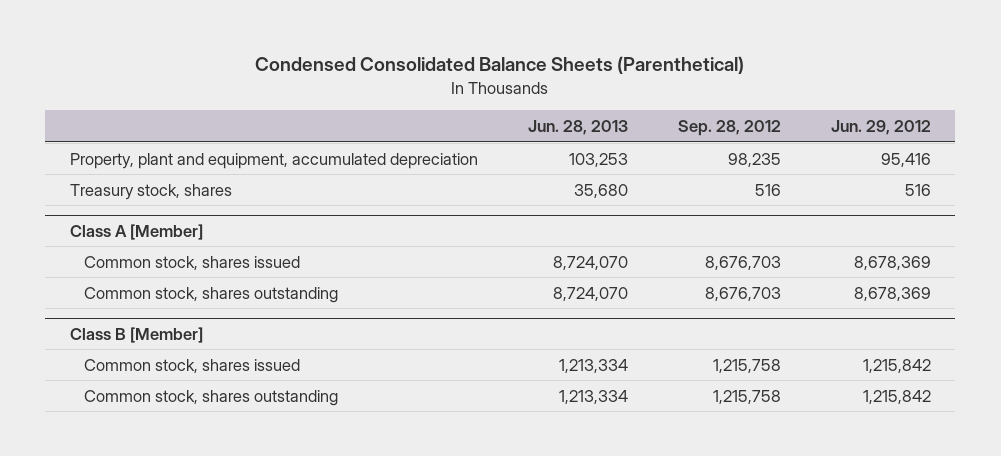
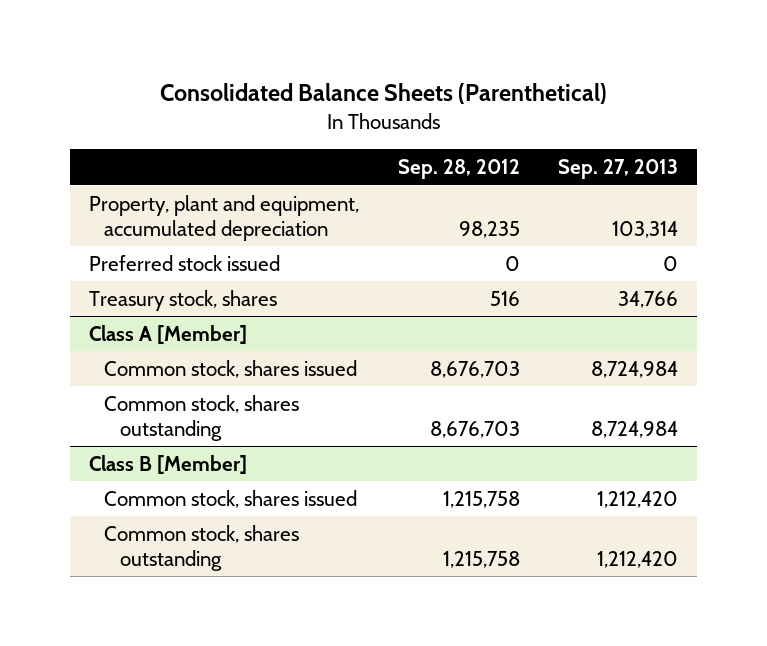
[255,56,745,75] Condensed Consolidated Balance Sheets (Parenthetical) -> [159,83,607,105] Consolidated Balance Sheets (Parenthetical)
[527,120,628,136] Jun. 28, 2013 -> none
[830,120,931,136] Jun. 29, 2012 -> none
none -> [558,159,679,180] Sep. 27, 2013
none -> [89,254,281,271] Preferred stock issued

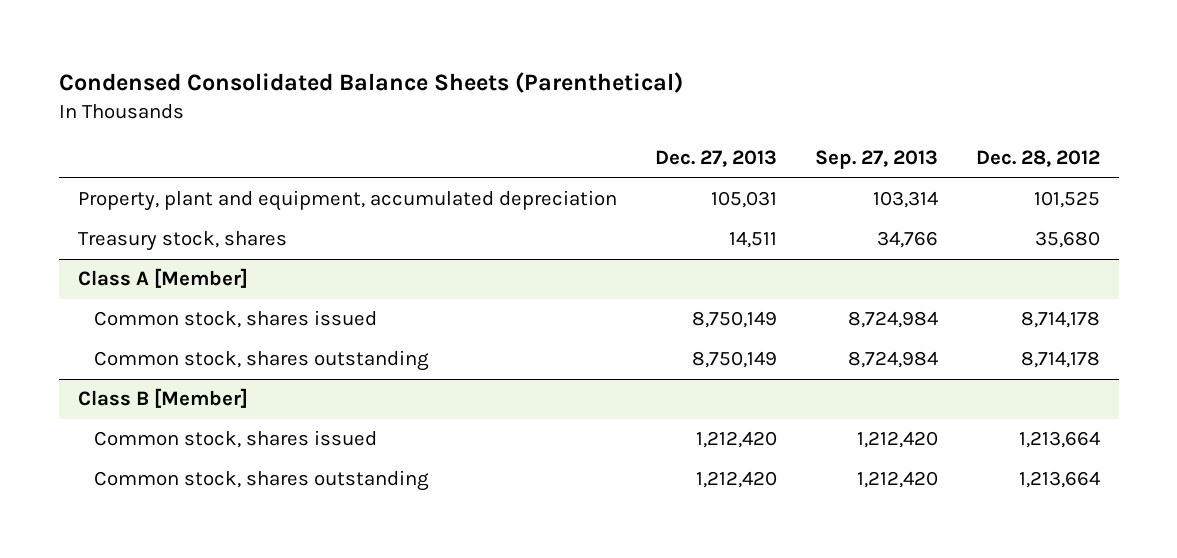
[159,83,607,105] Consolidated Balance Sheets (Parenthetical) -> [58,72,683,94] Condensed Consolidated Balance Sheets (Parenthetical)
[397,159,520,180] Sep. 28, 2012 -> none
none -> [654,150,777,168] Dec. 27, 2013
none -> [975,150,1100,168] Dec. 28, 2012
[89,254,281,271] Preferred stock issued -> none

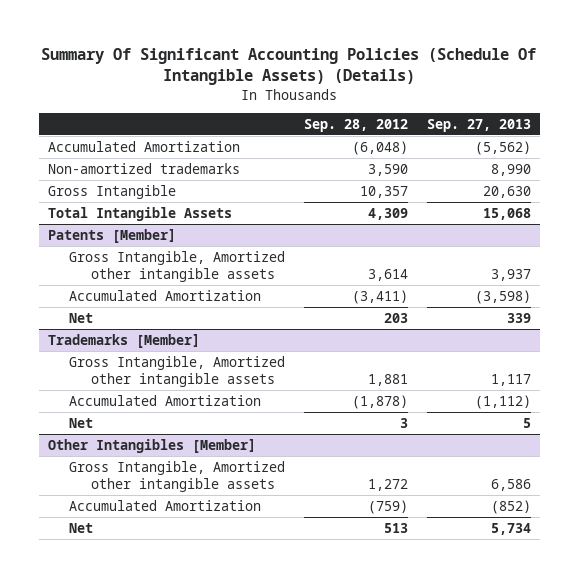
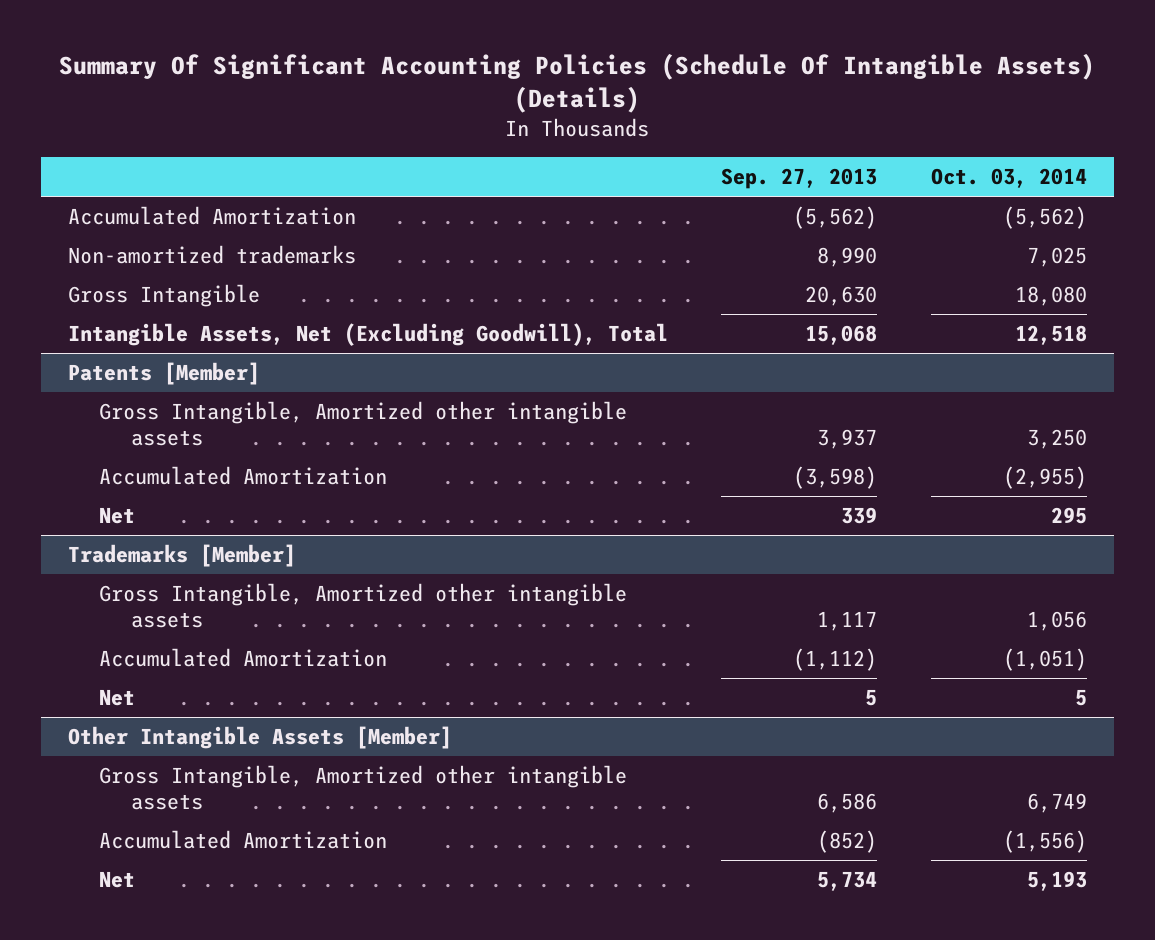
[304,118,409,132] Sep. 28, 2012 -> none
none -> [931,167,1088,188] Oct. 03, 2014
[47,206,232,221] Total Intangible Assets -> [67,323,668,347] Intangible Assets, Net (Excluding Goodwill), Total
[47,438,256,453] Other Intangibles [Member] -> none
none -> [67,726,452,750] Other Intangible Assets [Member]

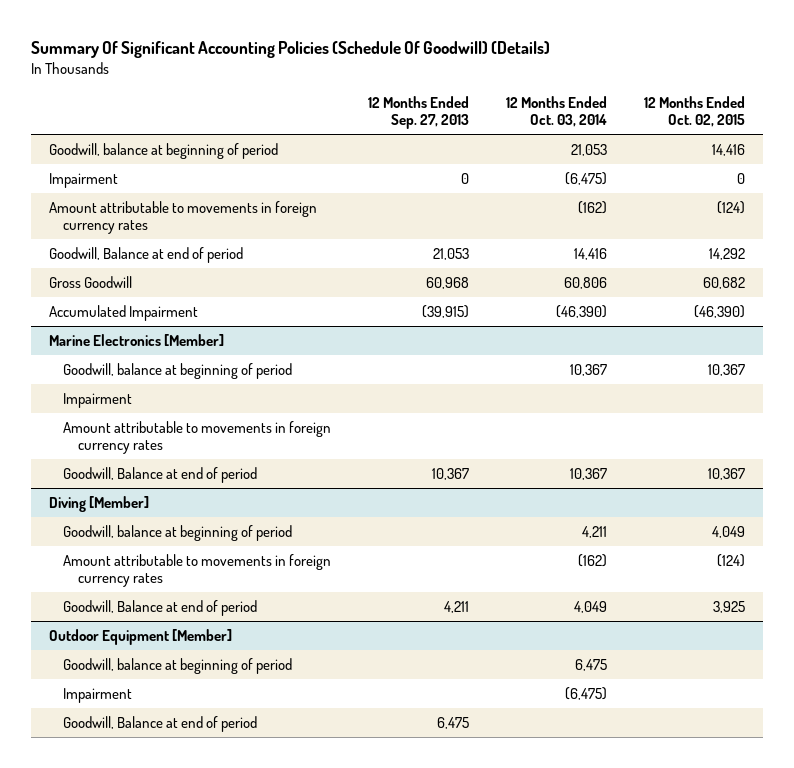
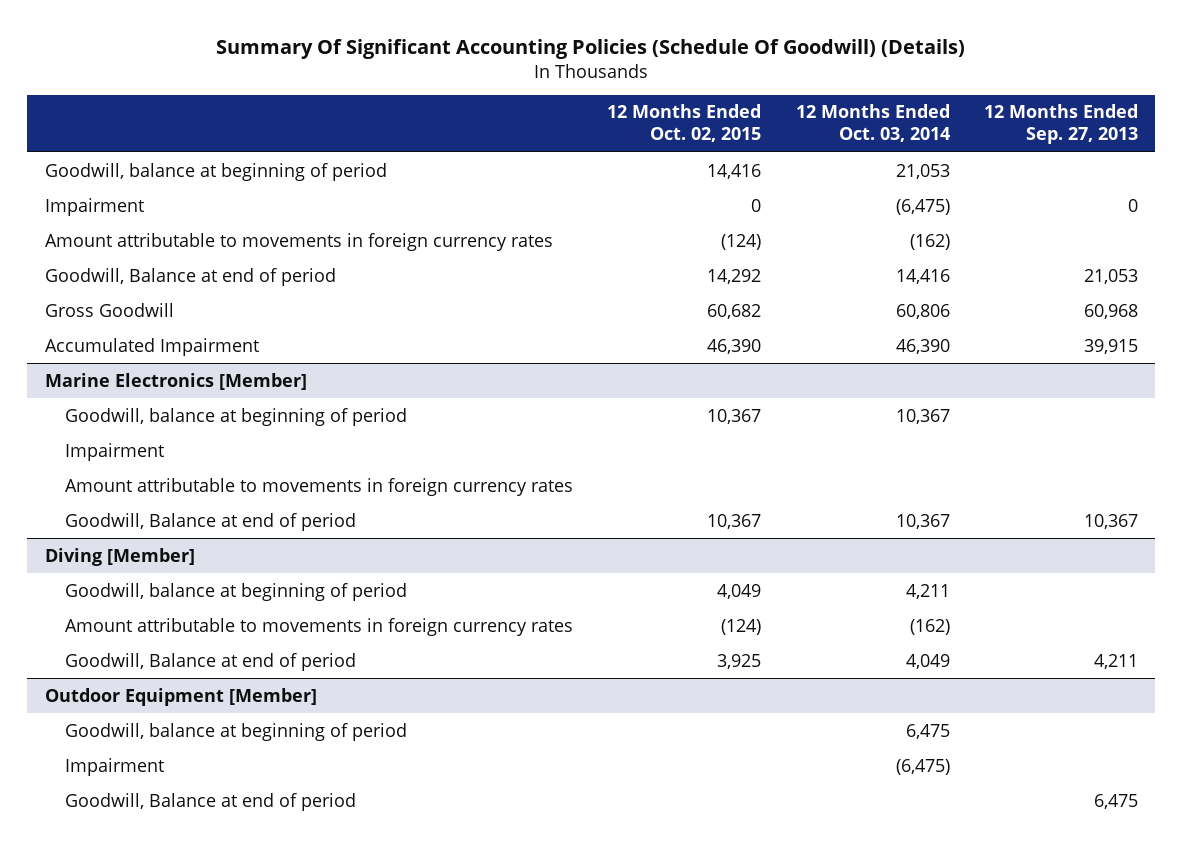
[422,304,470,318] (39,915) -> [1084,338,1139,354] 39,915
[555,304,607,318] (46,390) -> [895,338,950,354] 46,390
[693,304,745,318] (46,390) -> [707,338,762,354] 46,390

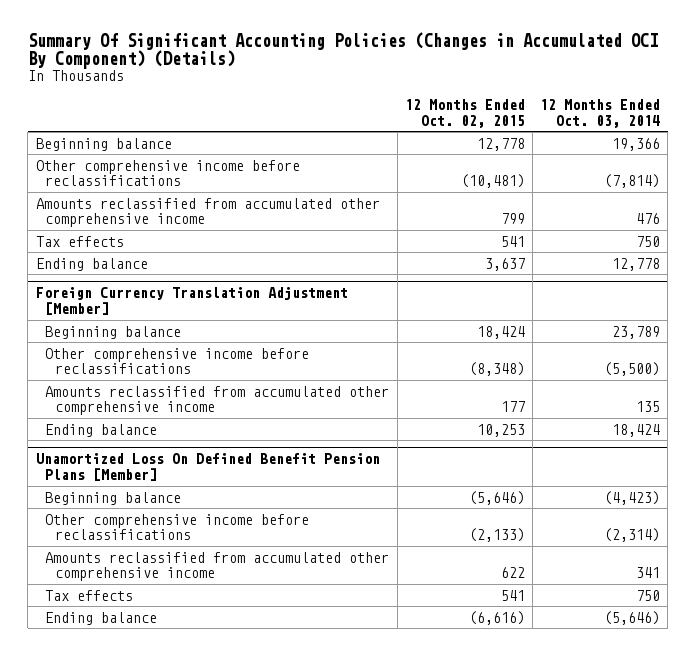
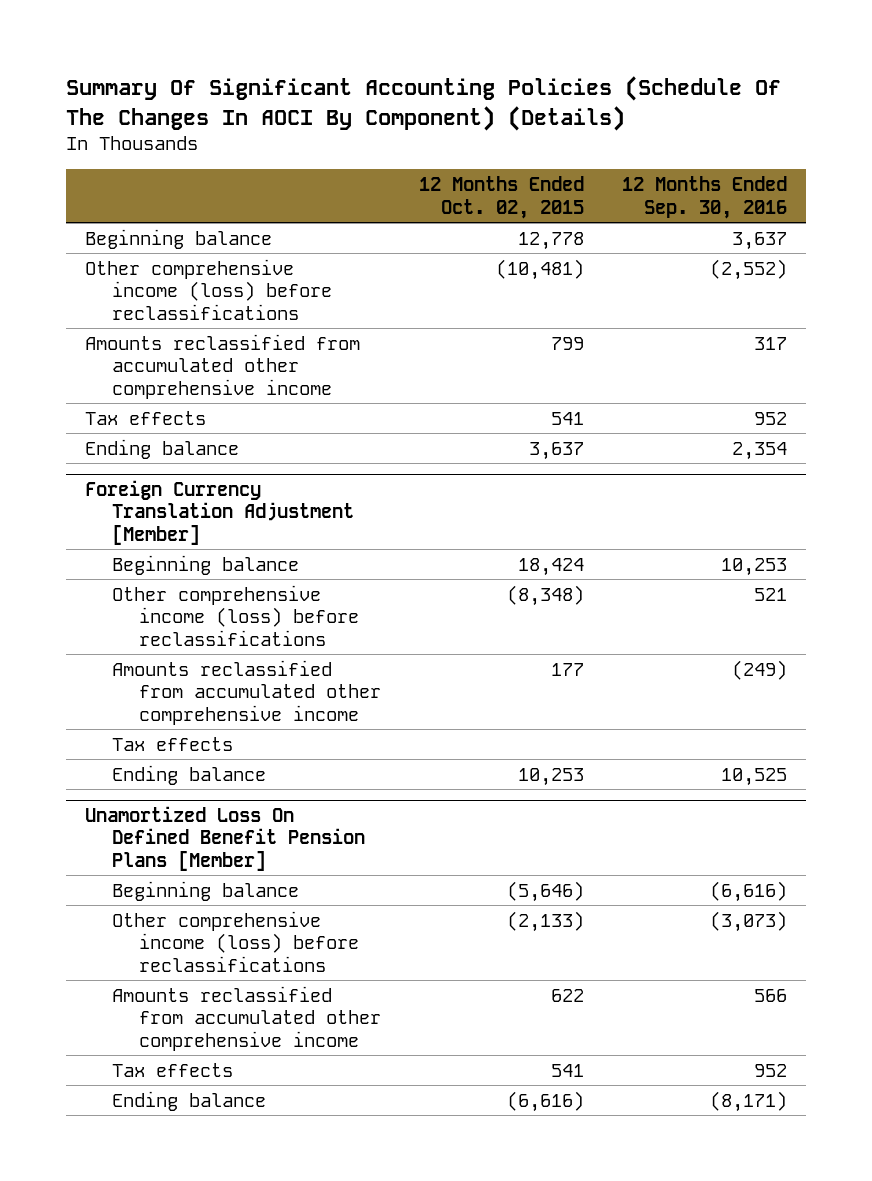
[27,31,658,70] Summary Of Significant Accounting Policies (Changes in Accumulated OCI By Component) (Details) -> [65,76,781,131] Summary Of Significant Accounting Policies (Schedule Of The Changes In AOCI By Component) (Details)
[540,99,661,128] 12 Months Ended Oct. 03, 2014 -> none
none -> [622,176,788,219] 12 Months Ended Sep. 30, 2016
[35,159,300,187] Other comprehensive income before reclassifications -> [84,258,333,320] Other comprehensive income (loss) before reclassifications
[45,347,310,375] Other comprehensive income before reclassifications -> [112,584,360,646] Other comprehensive income (loss) before reclassifications
none -> [112,736,234,751] Tax effects
[45,513,310,541] Other comprehensive income before reclassifications -> [112,910,360,972] Other comprehensive income (loss) before reclassifications

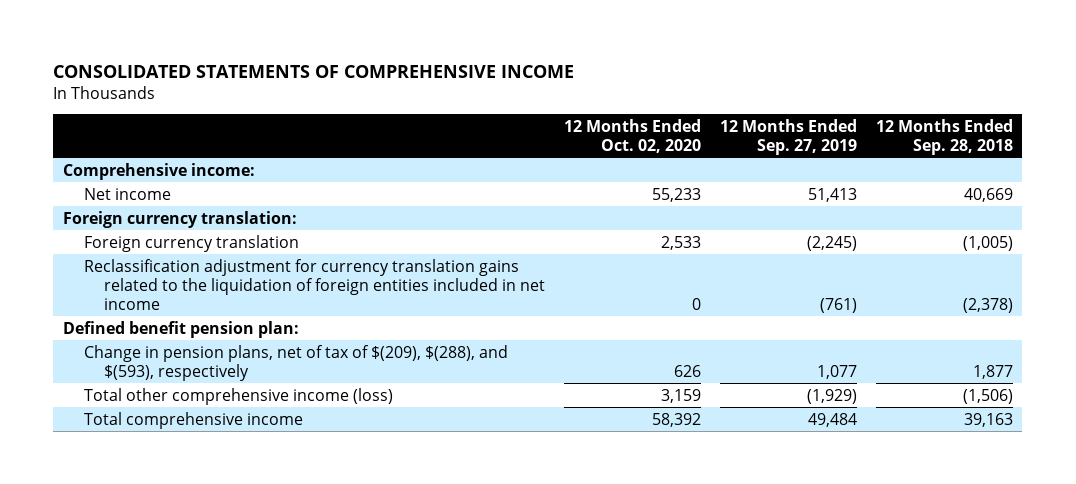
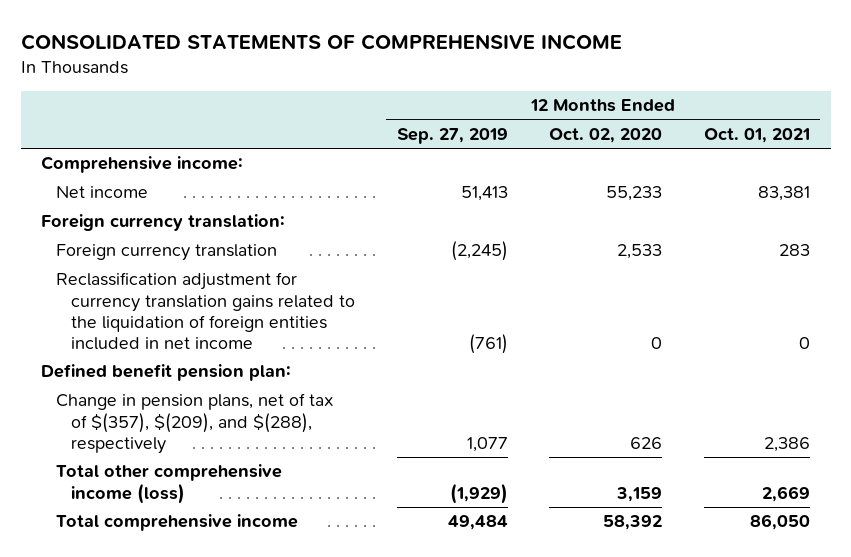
[875,118,1013,155] 12 Months Ended Sep. 28, 2018 -> none
none -> [703,127,810,143] Oct. 01, 2021
[83,344,508,381] Change in pension plans, net of tax of $(209), $(288), and $(593), respectively -> [56,393,334,454] Change in pension plans, net of tax of $(357), $(209), and $(288), respectively

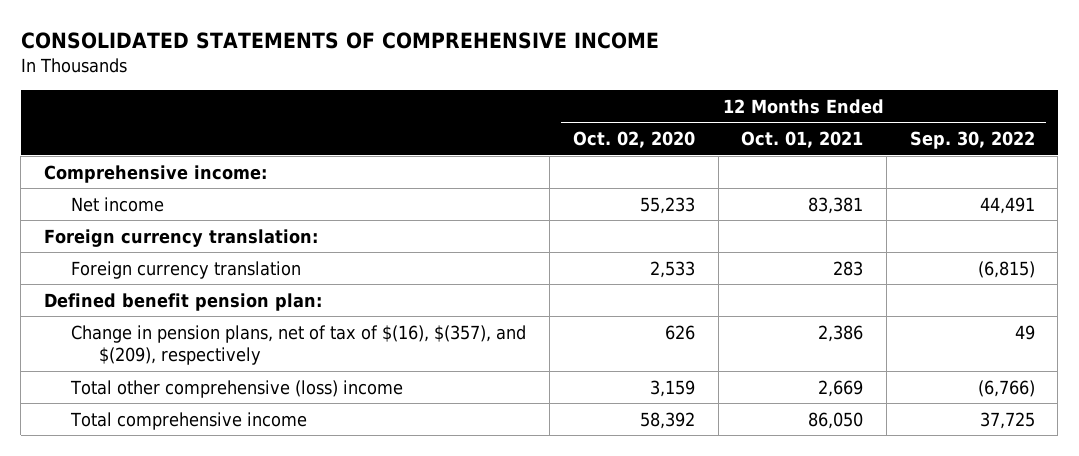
[396,127,508,144] Sep. 27, 2019 -> none
none -> [909,131,1035,150] Sep. 30, 2022
[56,272,356,350] Reclassification adjustment for currency translation gains related to the liquidation of foreign entities included in net income -> none
[56,393,334,454] Change in pension plans, net of tax of $(357), $(209), and $(288), respectively -> [71,324,527,366] Change in pension plans, net of tax of $(16), $(357), and $(209), respectively
[56,464,283,504] Total other comprehensive income (loss) -> [70,379,404,398] Total other comprehensive (loss) income

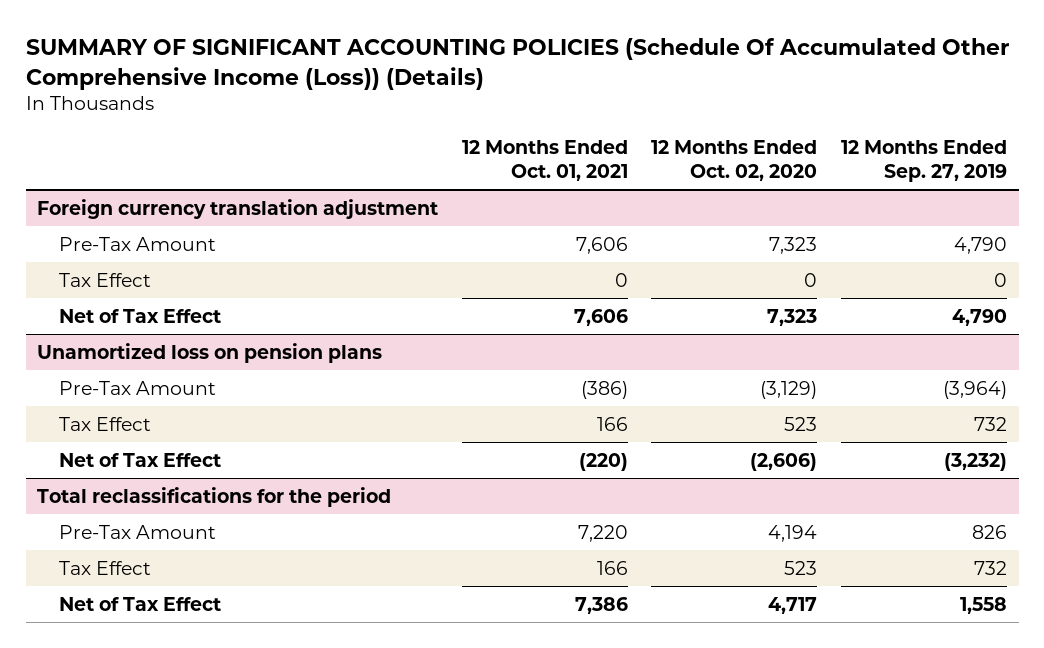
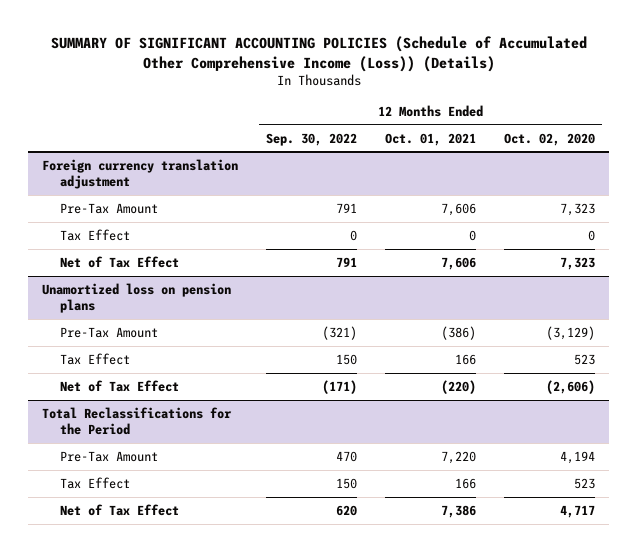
[25,38,1009,90] SUMMARY OF SIGNIFICANT ACCOUNTING POLICIES (Schedule Of Accumulated Other Comprehensive Income (Loss)) (Details) -> [50,36,587,73] SUMMARY OF SIGNIFICANT ACCOUNTING POLICIES (Schedule of Accumulated Other Comprehensive Income (Loss)) (Details)
[840,140,1007,183] 12 Months Ended Sep. 27, 2019 -> none
none -> [266,132,358,146] Sep. 30, 2022
[37,486,392,507] Total reclassifications for the period -> [42,406,233,436] Total Reclassifications for the Period

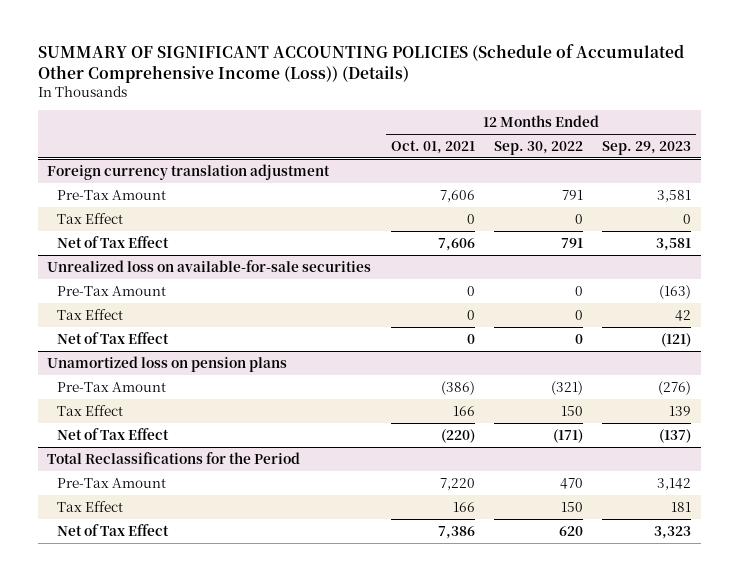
[504,132,596,146] Oct. 02, 2020 -> none
none -> [602,140,692,155] Sep. 29, 2023
none -> [47,259,372,272] Unrealized loss on available-for-sale securities
none -> [56,285,166,296] Pre-Tax Amount
none -> [56,308,123,320] Tax Effect
none -> [56,331,169,344] Net of Tax Effect

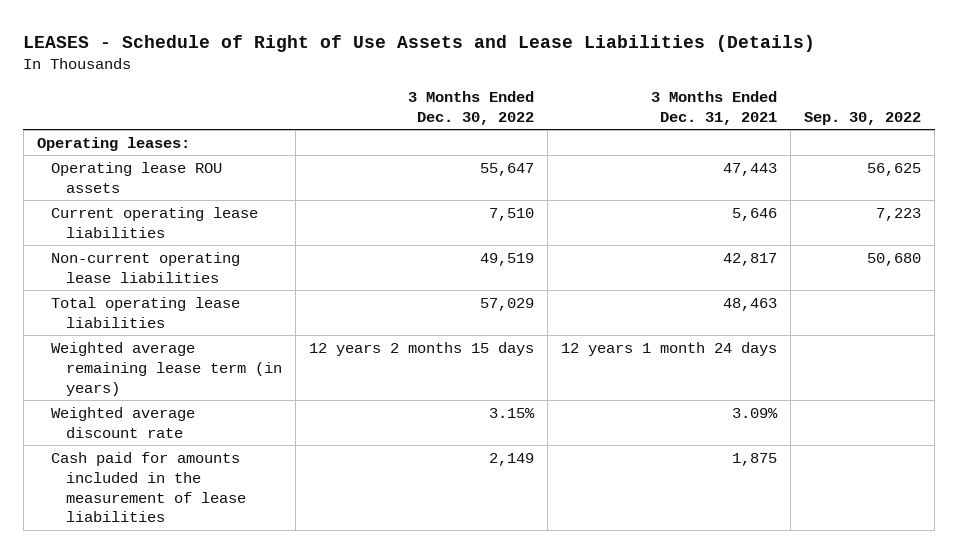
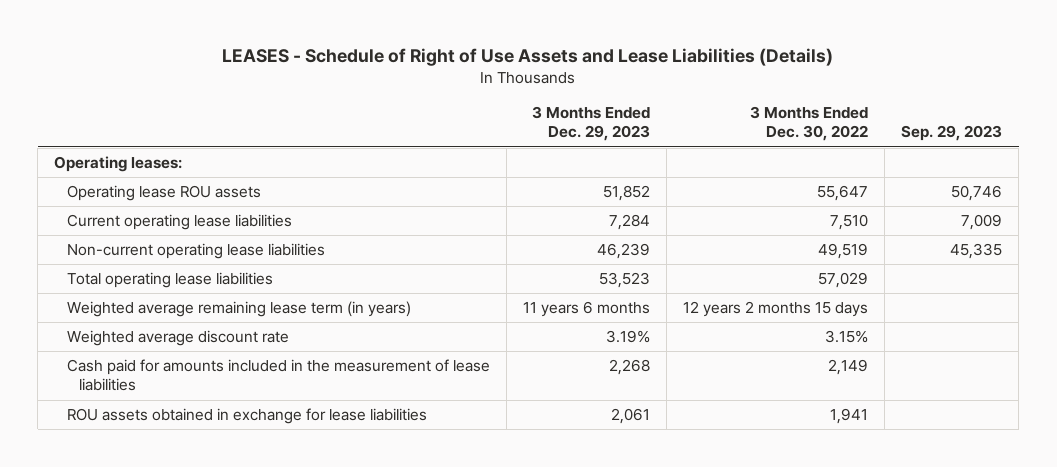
[651,90,778,125] 3 Months Ended Dec. 31, 2021 -> none
[804,111,922,125] Sep. 30, 2022 -> none
none -> [531,106,650,142] 3 Months Ended Dec. 29, 2023
none -> [901,125,1003,142] Sep. 29, 2023
none -> [66,408,427,425] ROU assets obtained in exchange for lease liabilities

